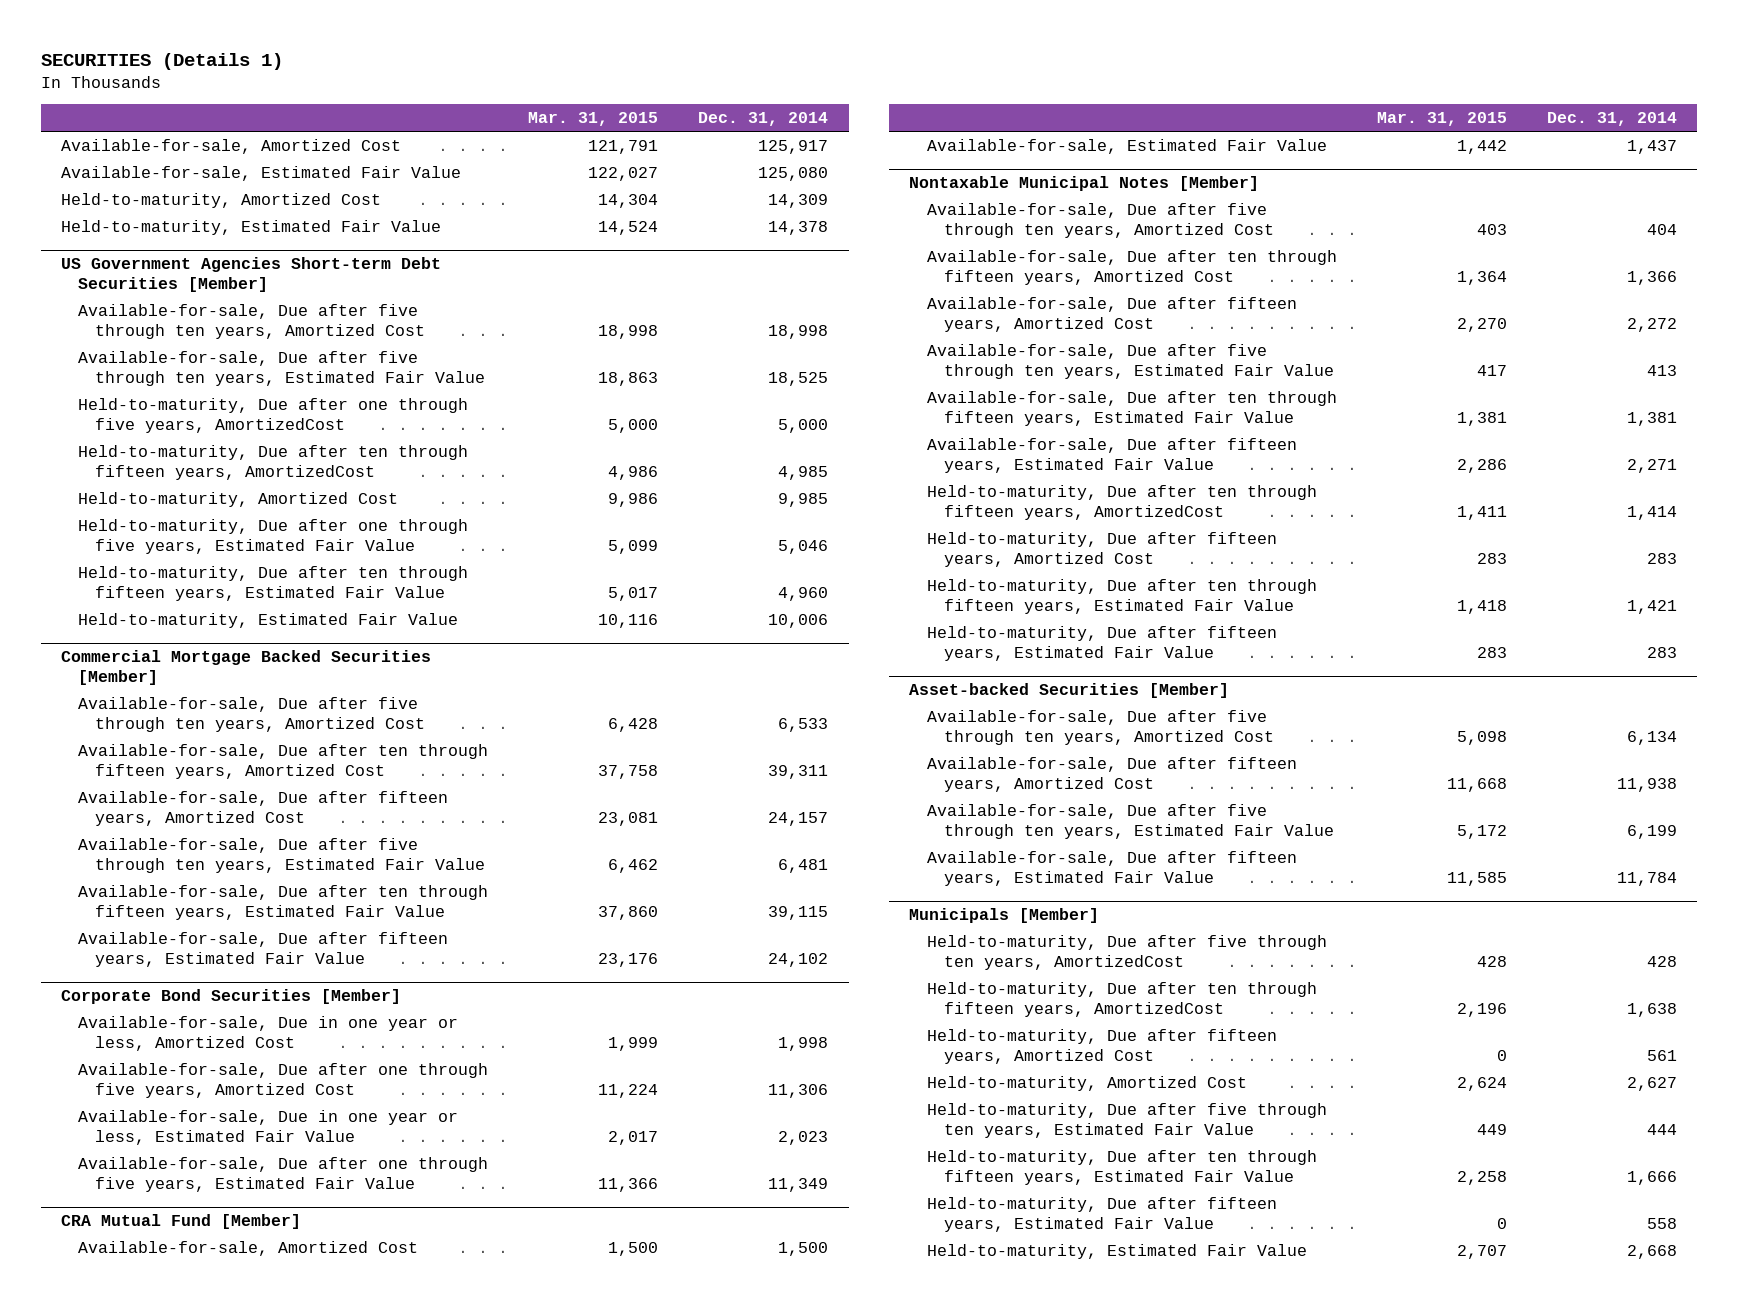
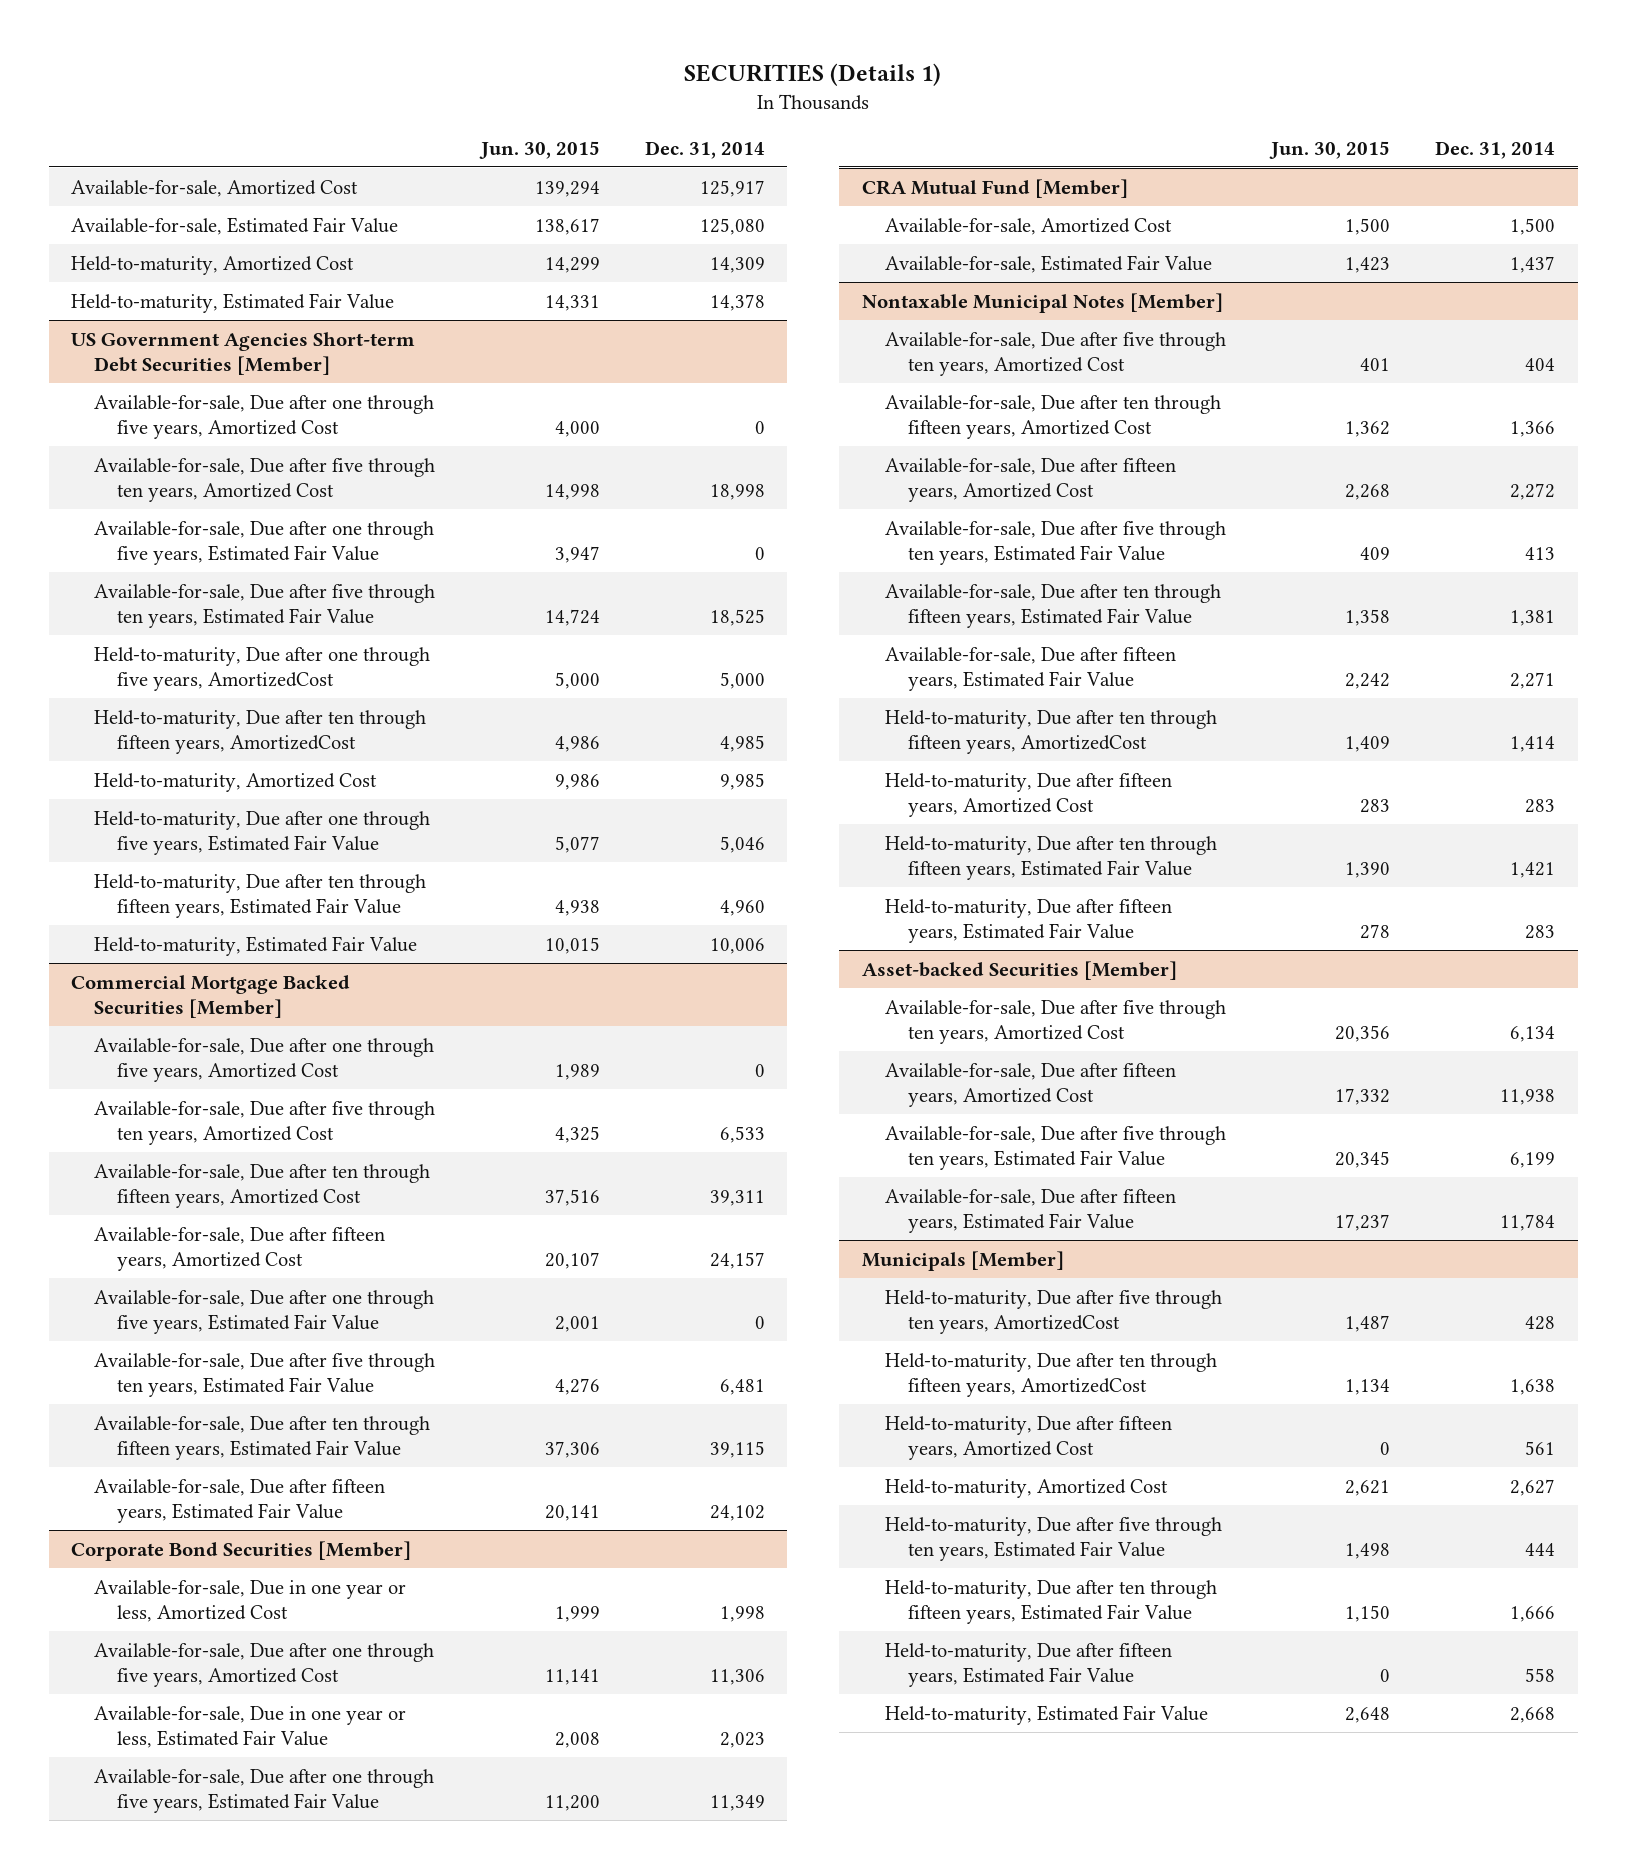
[528,112,659,127] Mar. 31, 2015 -> none
none -> [478,140,600,159] Jun. 30, 2015
none -> [94,394,435,439] Available-for-sale, Due after one through five years, Amortized Cost
none -> [94,520,435,565] Available-for-sale, Due after one through five years, Estimated Fair Value
none -> [94,1037,435,1082] Available-for-sale, Due after one through five years, Amortized Cost
none -> [94,1289,435,1334] Available-for-sale, Due after one through five years, Estimated Fair Value

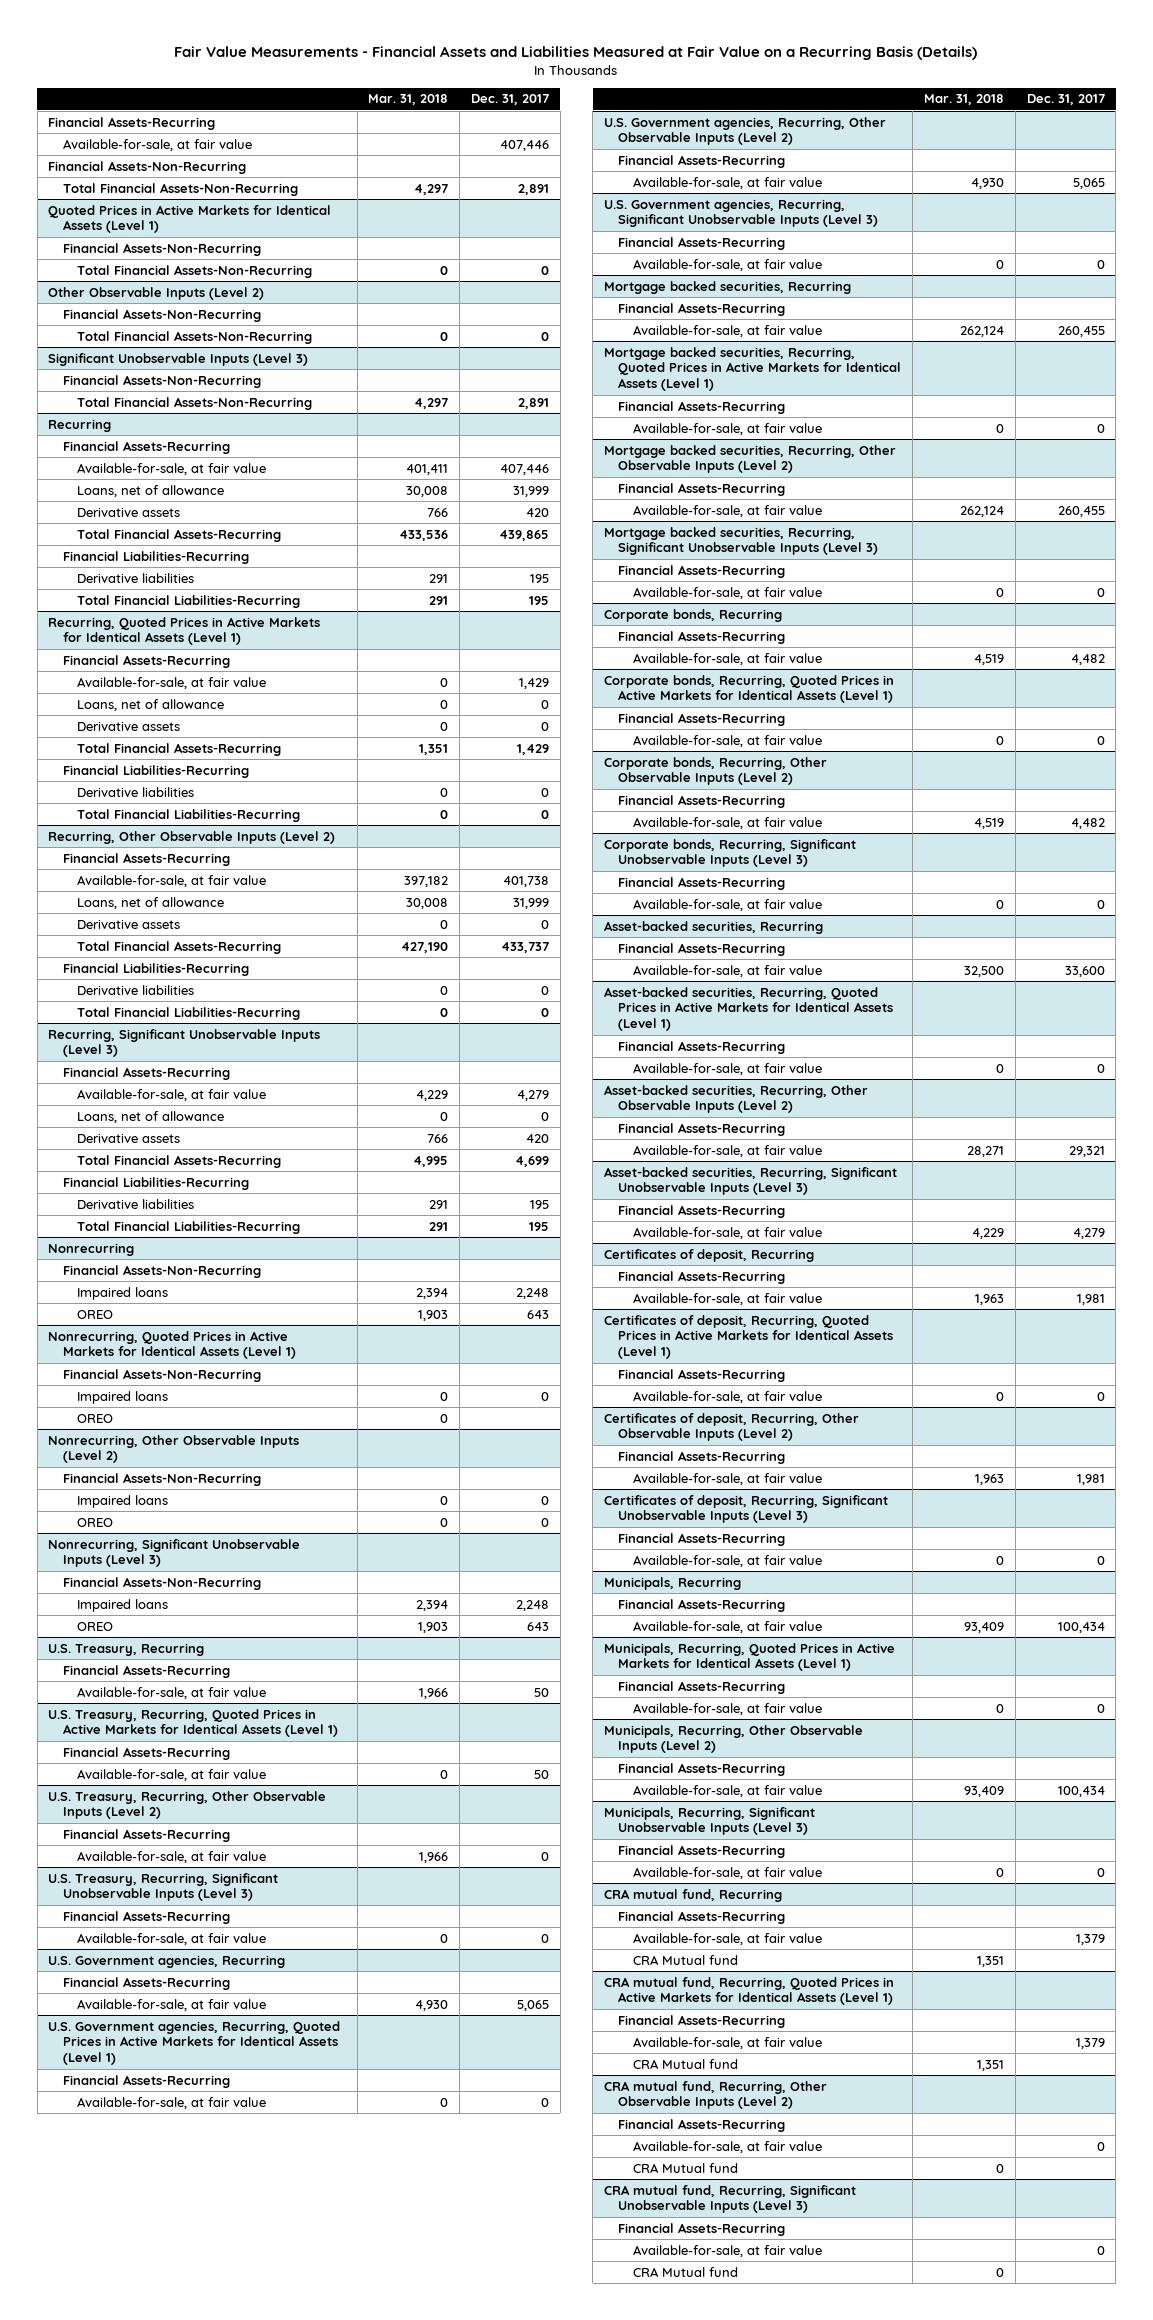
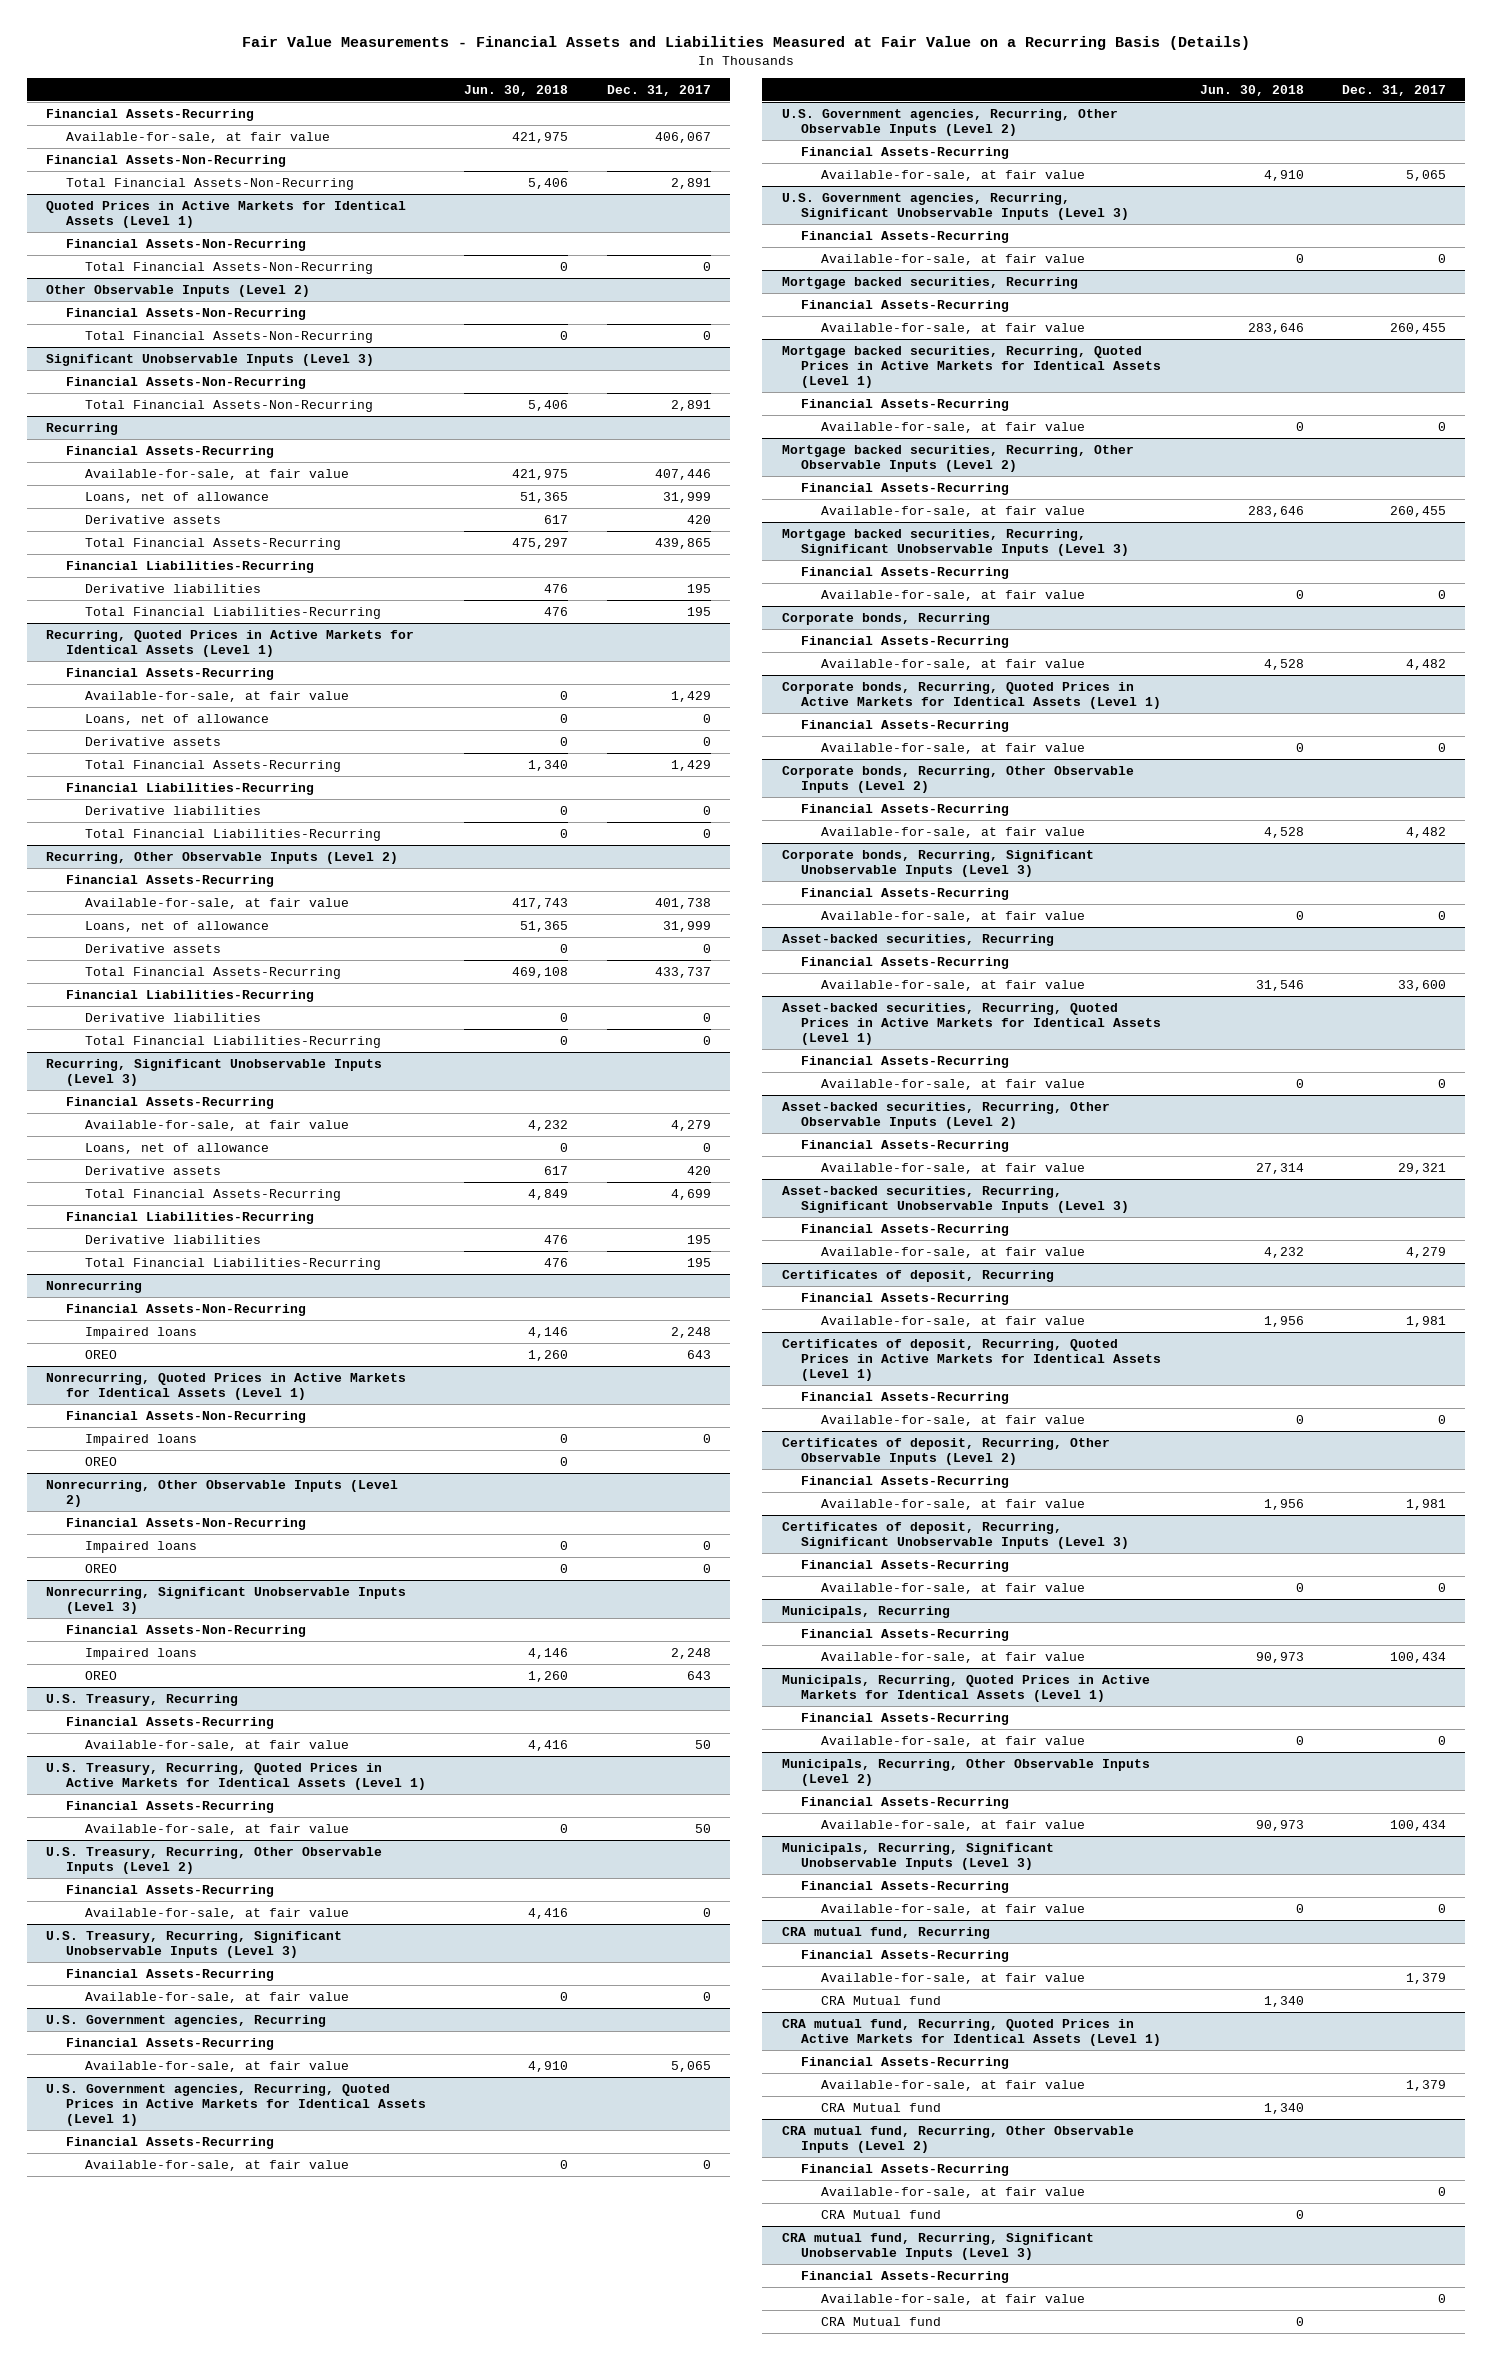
[368,94,449,106] Mar. 31, 2018 -> none
none -> [464,84,569,96] Jun. 30, 2018
[499,139,549,151] 407,446 -> [654,131,711,143] 406,067

